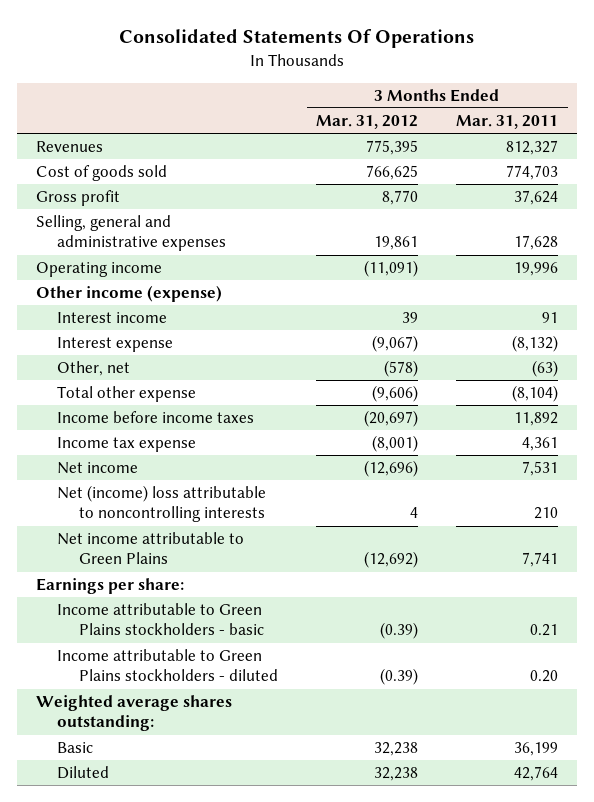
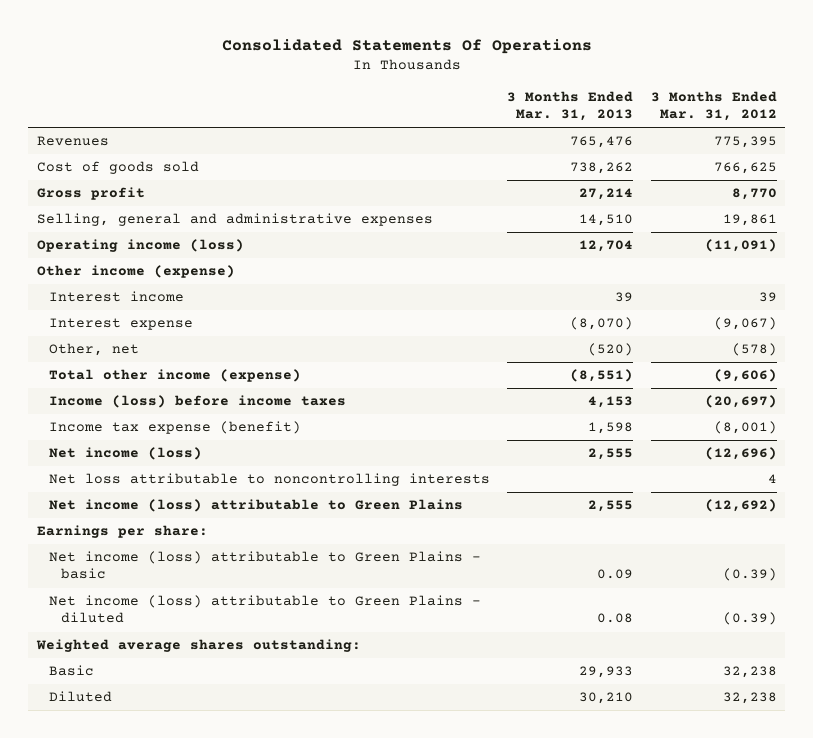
[456,115,559,130] Mar. 31, 2011 -> none
none -> [507,91,634,122] 3 Months Ended Mar. 31, 2013
[35,262,162,278] Operating income -> [36,239,244,253] Operating income (loss)
[57,386,197,403] Total other expense -> [48,369,301,383] Total other income (expense)
[57,411,255,424] Income before income taxes -> [48,395,346,409] Income (loss) before income taxes
[57,437,197,453] Income tax expense -> [48,421,301,435] Income tax expense (benefit)
[57,462,139,475] Net income -> [48,447,202,461] Net income (loss)
[57,485,267,523] Net (income) loss attributable to noncontrolling interests -> [48,473,490,487] Net loss attributable to noncontrolling interests
[57,532,245,565] Net income attributable to Green Plains -> [48,499,463,513] Net income (loss) attributable to Green Plains
[57,603,264,636] Income attributable to Green Plains stockholders - basic -> [48,551,481,580] Net income (loss) attributable to Green Plains - basic
[57,649,278,682] Income attributable to Green Plains stockholders - diluted -> [48,595,481,624] Net income (loss) attributable to Green Plains - diluted

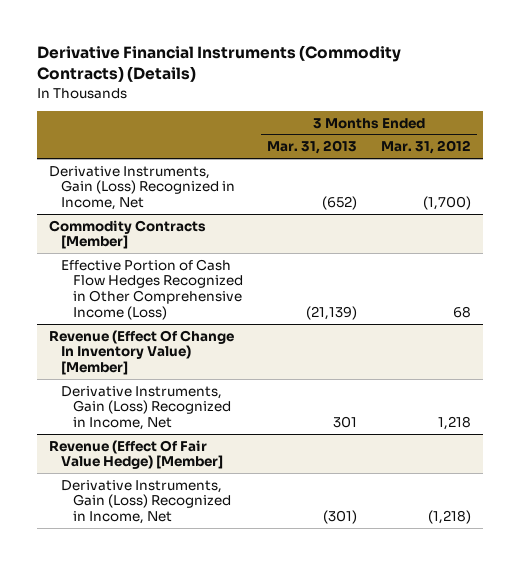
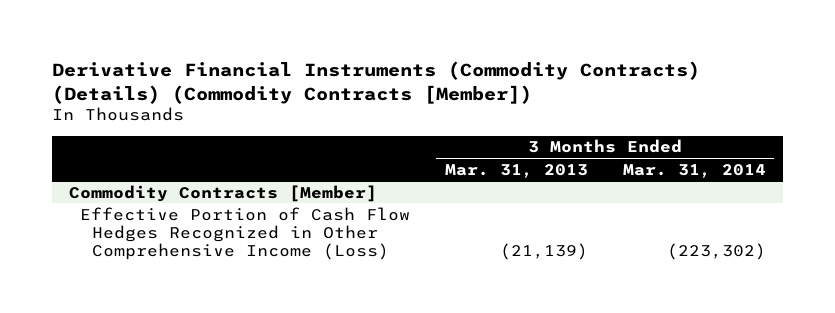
[36,44,401,83] Derivative Financial Instruments (Commodity Contracts) (Details) -> [51,60,700,104] Derivative Financial Instruments (Commodity Contracts) (Details) (Commodity Contracts [Member])
[381,140,472,155] Mar. 31, 2012 -> none
none -> [622,163,766,178] Mar. 31, 2014
[48,165,235,211] Derivative Instruments, Gain (Loss) Recognized in Income, Net -> none
[48,329,234,376] Revenue (Effect Of Change In Inventory Value) [Member] -> none
[60,385,232,431] Derivative Instruments, Gain (Loss) Recognized in Income, Net -> none
[48,439,223,470] Revenue (Effect Of Fair Value Hedge) [Member] -> none
[60,479,232,525] Derivative Instruments, Gain (Loss) Recognized in Income, Net -> none

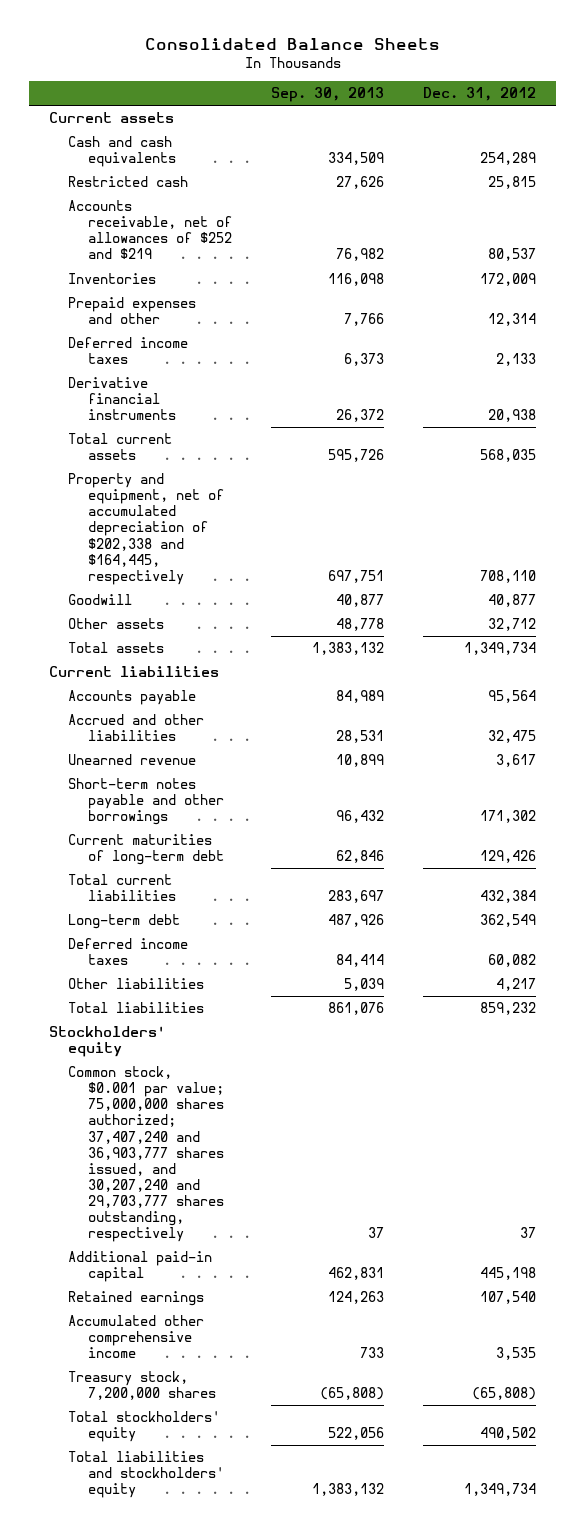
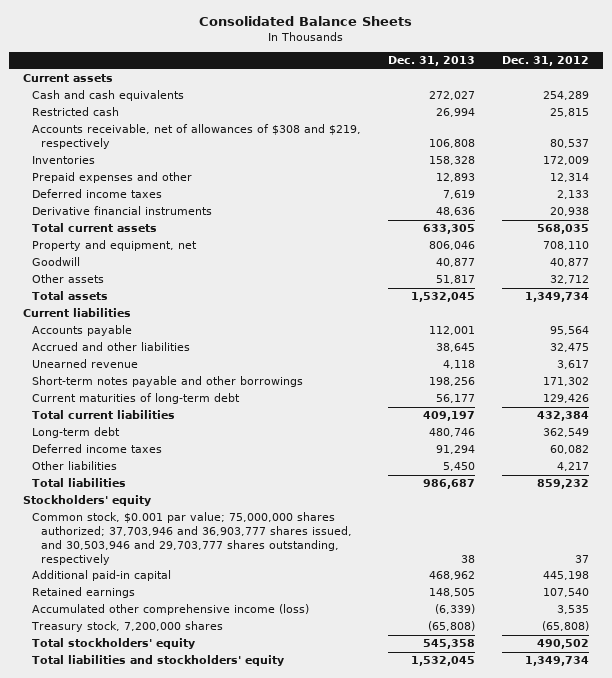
[270,87,384,103] Sep. 30, 2013 -> none
none -> [388,56,476,67] Dec. 31, 2013
[68,200,232,260] Accounts receivable, net of allowances of $252 and $219 -> [31,124,361,150] Accounts receivable, net of allowances of $308 and $219, respectively
[68,473,224,585] Property and equipment, net of accumulated depreciation of $202,338 and $164,445, respectively -> [31,240,197,252] Property and equipment, net
[68,1066,224,1243] Common stock, $0.001 par value; 75,000,000 shares authorized; 37,407,240 and 36,903,777 shares issued, and 30,207,240 and 29,703,777 shares outstanding, respectively -> [31,512,353,565] Common stock, $0.001 par value; 75,000,000 shares authorized; 37,703,946 and 36,903,777 shares issued, and 30,503,946 and 29,703,777 shares outstanding, respectively
[68,1315,205,1359] Accumulated other comprehensive income -> [31,604,309,616] Accumulated other comprehensive income (loss)

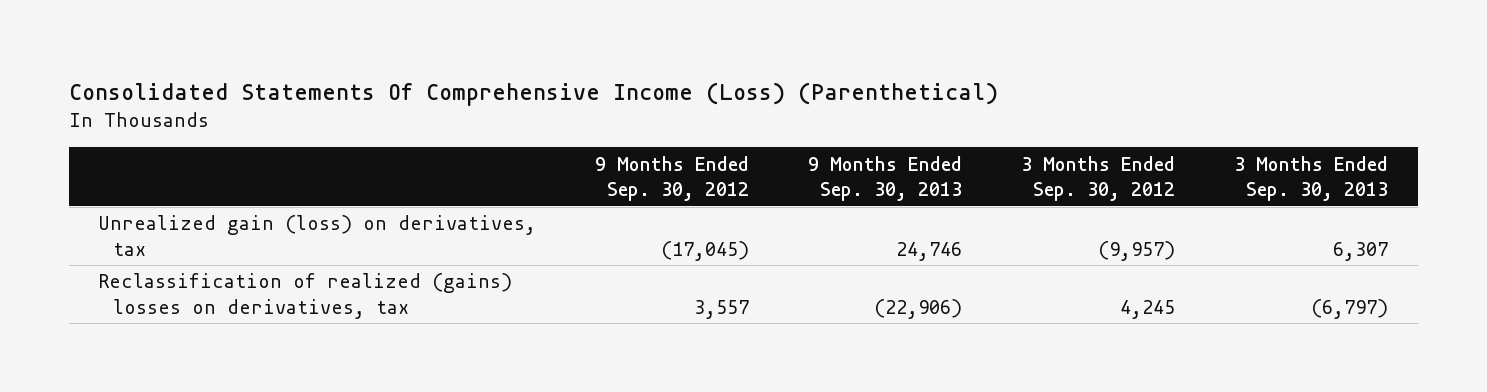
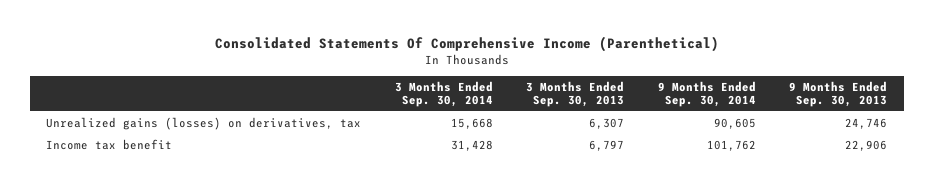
[68,81,998,106] Consolidated Statements Of Comprehensive Income (Loss) (Parenthetical) -> [214,35,719,52] Consolidated Statements Of Comprehensive Income (Parenthetical)
[595,155,750,202] 9 Months Ended Sep. 30, 2012 -> none
[1021,155,1176,202] 3 Months Ended Sep. 30, 2012 -> none
none -> [394,80,493,108] 3 Months Ended Sep. 30, 2014
none -> [657,80,756,108] 9 Months Ended Sep. 30, 2014
[98,273,513,319] Reclassification of realized (gains) losses on derivatives, tax -> none
[98,215,537,256] Unrealized gain (loss) on derivatives, tax -> [46,116,362,130] Unrealized gains (losses) on derivatives, tax
none -> [46,138,173,150] Income tax benefit

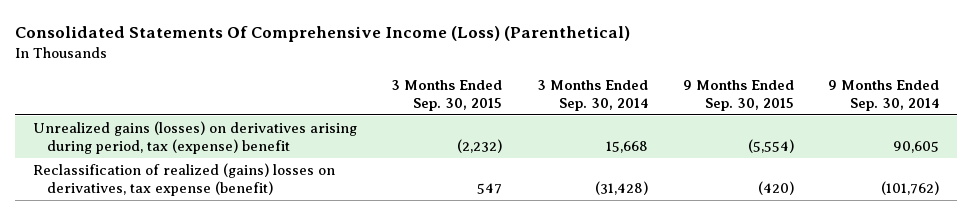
[214,35,719,52] Consolidated Statements Of Comprehensive Income (Parenthetical) -> [15,26,631,43] Consolidated Statements Of Comprehensive Income (Loss) (Parenthetical)
[526,80,625,108] 3 Months Ended Sep. 30, 2013 -> none
[788,80,887,108] 9 Months Ended Sep. 30, 2013 -> none
none -> [391,79,503,111] 3 Months Ended Sep. 30, 2015
none -> [682,79,794,111] 9 Months Ended Sep. 30, 2015
[46,138,173,150] Income tax benefit -> none
[46,116,362,130] Unrealized gains (losses) on derivatives, tax -> [32,121,357,155] Unrealized gains (losses) on derivatives arising during period, tax (expense) benefit
none -> [32,163,335,197] Reclassification of realized (gains) losses on derivatives, tax expense (benefit)

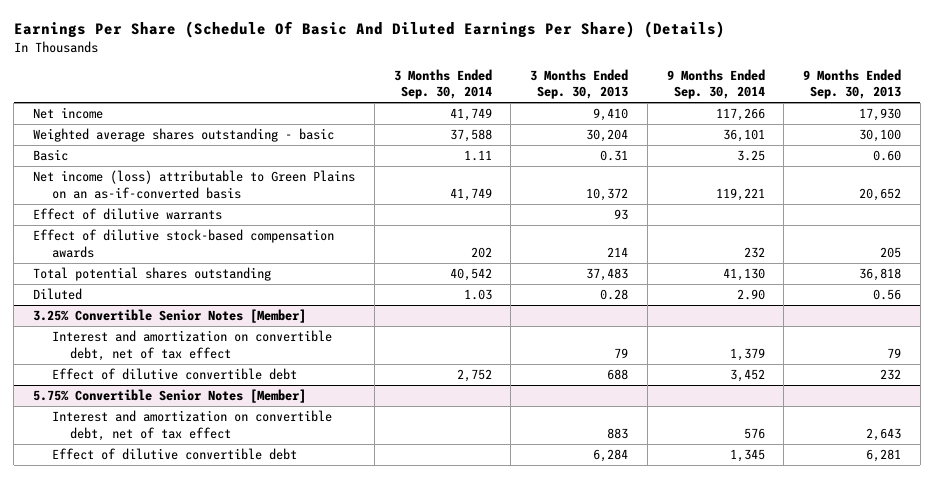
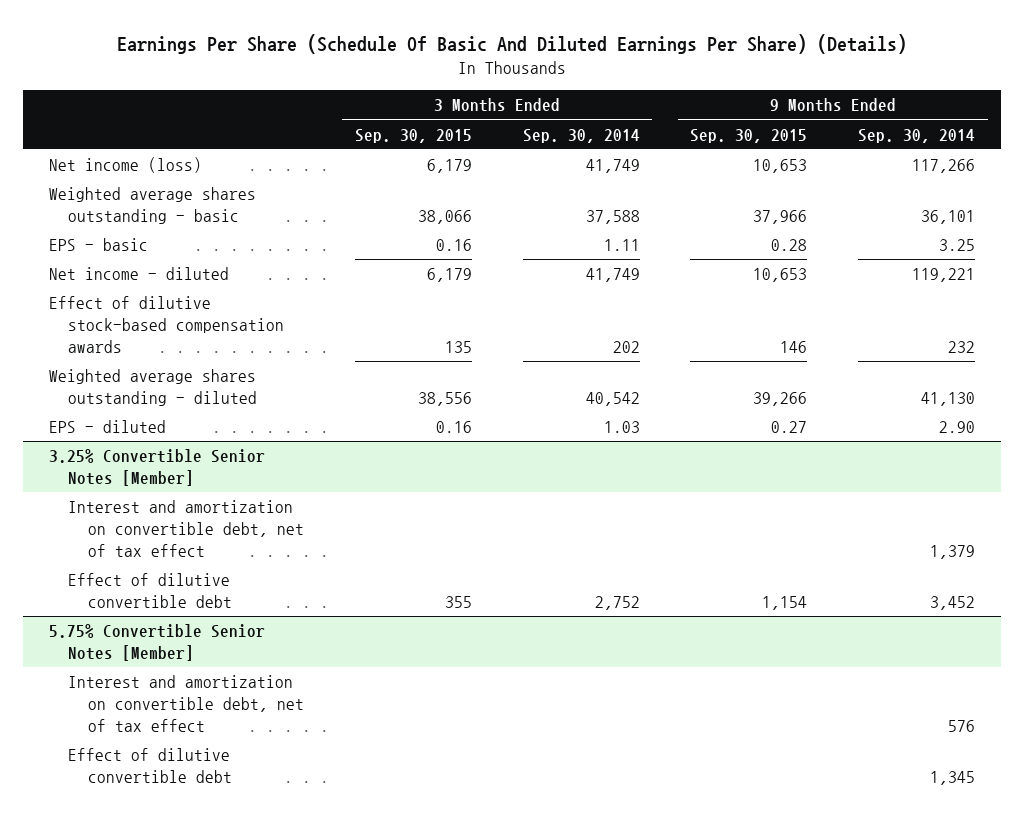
[530,68,629,100] 3 Months Ended Sep. 30, 2013 -> none
[803,68,902,100] 9 Months Ended Sep. 30, 2013 -> none
none -> [354,128,472,143] Sep. 30, 2015
none -> [690,128,808,143] Sep. 30, 2015
[33,107,104,120] Net income -> [48,157,202,174] Net income (loss)
[33,208,223,221] Effect of dilutive warrants -> none
[33,149,69,162] Basic -> [48,238,148,252] EPS - basic
[33,170,356,199] Net income (loss) attributable to Green Plains on an as-if-converted basis -> [48,267,229,281] Net income - diluted
[33,267,272,282] Total potential shares outstanding -> [48,369,258,407] Weighted average shares outstanding - diluted
[33,288,83,301] Diluted -> [48,420,166,434] EPS - diluted

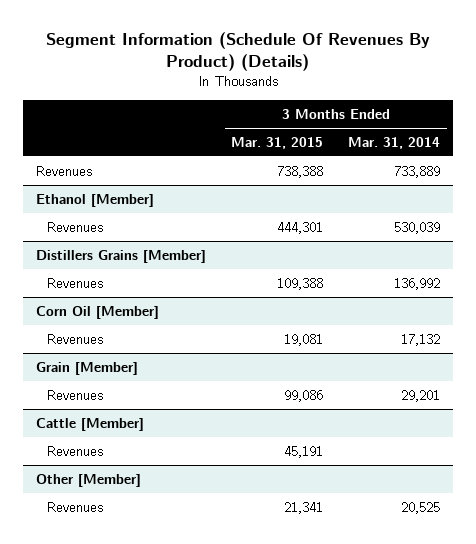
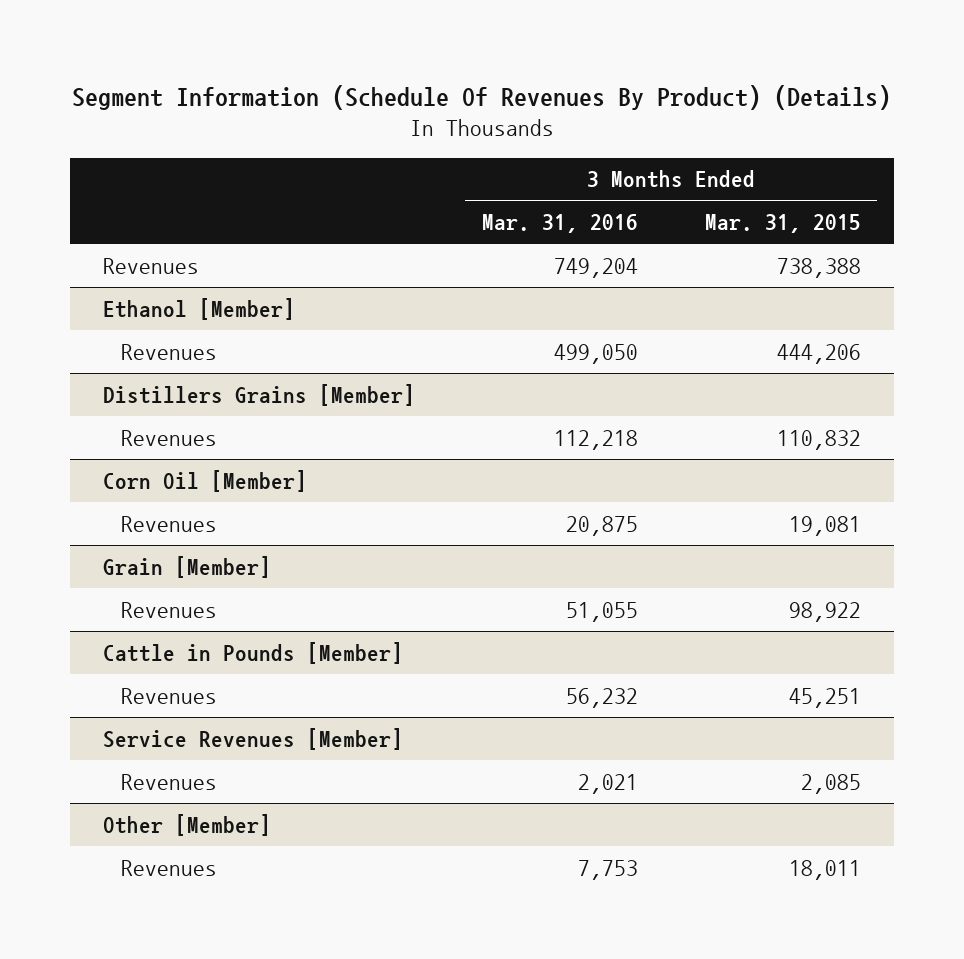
[348,136,441,149] Mar. 31, 2014 -> none
none -> [481,214,638,234] Mar. 31, 2016
[277,221,324,234] 444,301 -> [776,343,861,364] 444,206
[277,277,324,290] 109,388 -> [776,429,861,450] 110,832
[284,389,324,402] 99,086 -> [788,601,861,622] 98,922
[35,417,144,431] Cattle [Member] -> [103,641,404,664] Cattle in Pounds [Member]
[284,445,324,458] 45,191 -> [788,687,861,708] 45,251
none -> [103,727,404,750] Service Revenues [Member]
none -> [121,773,218,790] Revenues
[284,501,324,514] 21,341 -> [788,859,861,880] 18,011

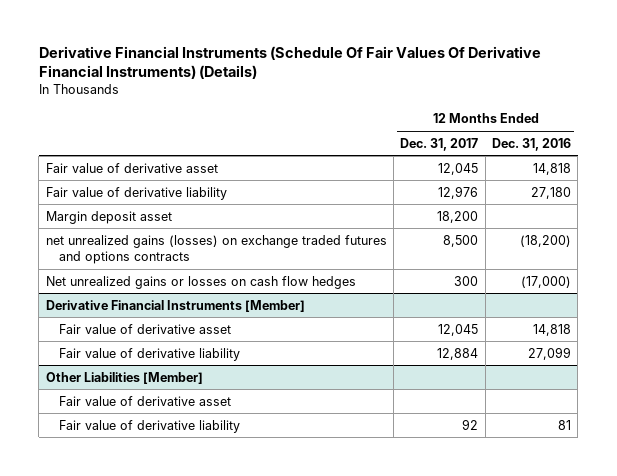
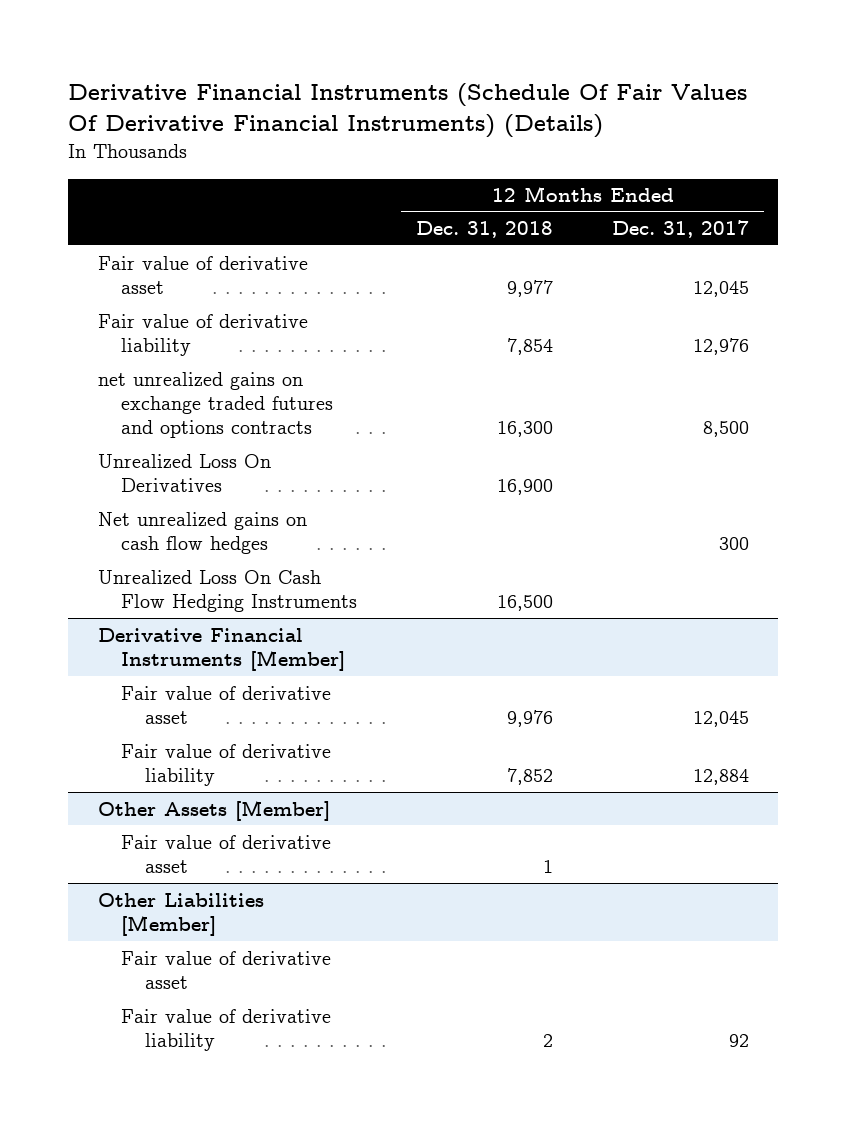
[491,137,571,151] Dec. 31, 2016 -> none
none -> [416,221,554,239] Dec. 31, 2018
[45,210,172,224] Margin deposit asset -> none
[45,234,387,264] net unrealized gains (losses) on exchange traded futures and options contracts -> [97,371,334,439] net unrealized gains on exchange traded futures and options contracts
none -> [97,453,271,492] Unrealized Loss On Derivatives
[45,275,356,289] Net unrealized gains or losses on cash flow hedges -> [97,511,307,554] Net unrealized gains on cash flow hedges
none -> [97,569,358,612] Unrealized Loss On Cash Flow Hedging Instruments
none -> [97,799,330,821] Other Assets [Member]
none -> [121,834,332,873] Fair value of derivative asset

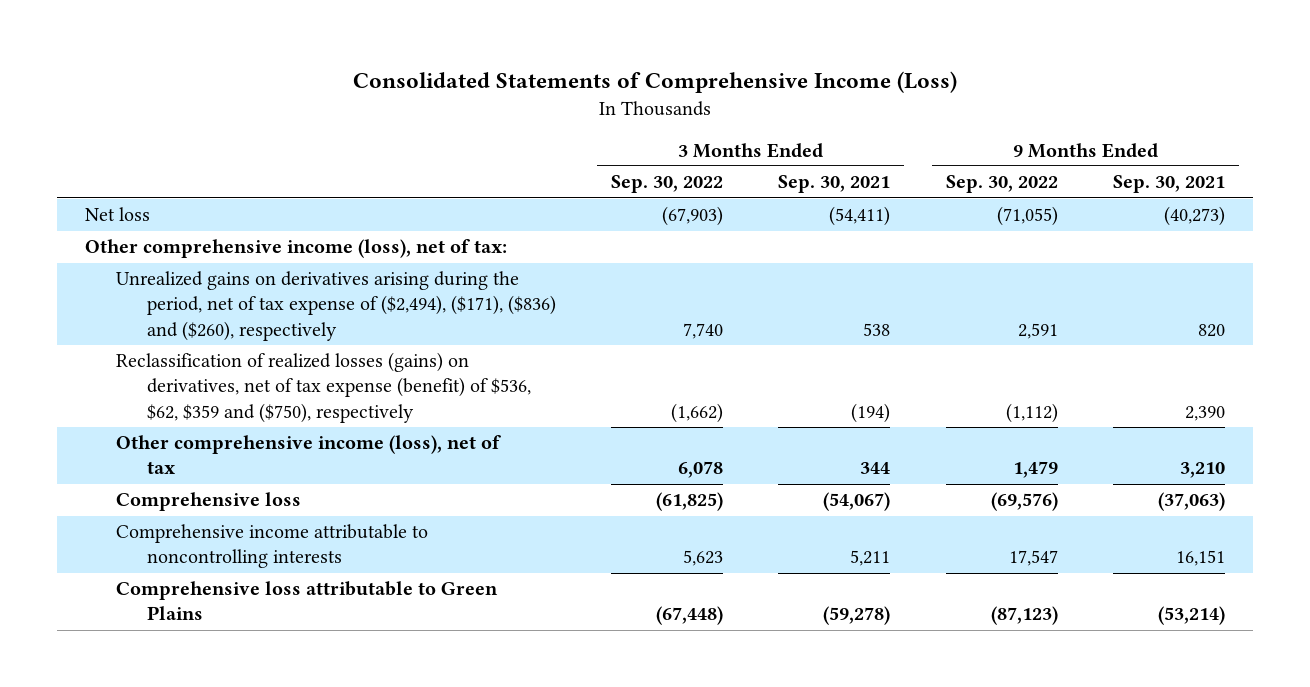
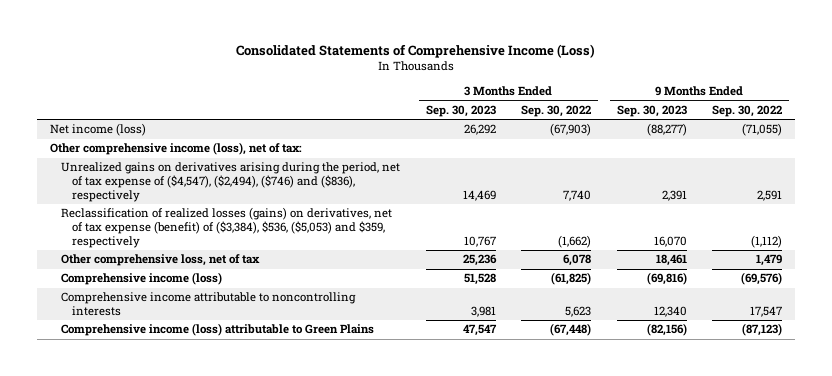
[778,175,891,194] Sep. 30, 2021 -> none
[1113,175,1226,194] Sep. 30, 2021 -> none
none -> [425,104,496,117] Sep. 30, 2023
none -> [616,104,687,117] Sep. 30, 2023
[84,207,150,222] Net loss -> [49,123,146,137] Net income (loss)
[115,271,556,341] Unrealized gains on derivatives arising during the period, net of tax expense of ($2,494), ($171), ($836) and ($260), respectively -> [61,162,401,202] Unrealized gains on derivatives arising during the period, net of tax expense of ($4,547), ($2,494), ($746) and ($836), respectively
[115,352,531,423] Reclassification of realized losses (gains) on derivatives, net of tax expense (benefit) of $536, $62, $359 and ($750), respectively -> [61,207,393,248] Reclassification of realized losses (gains) on derivatives, net of tax expense (benefit) of ($3,384), $536, ($5,053) and $359, respectively
[115,435,501,475] Other comprehensive income (loss), net of tax -> [61,254,261,267] Other comprehensive loss, net of tax
[115,492,301,512] Comprehensive loss -> [61,272,223,286] Comprehensive income (loss)
[115,581,498,621] Comprehensive loss attributable to Green Plains -> [61,323,375,337] Comprehensive income (loss) attributable to Green Plains

